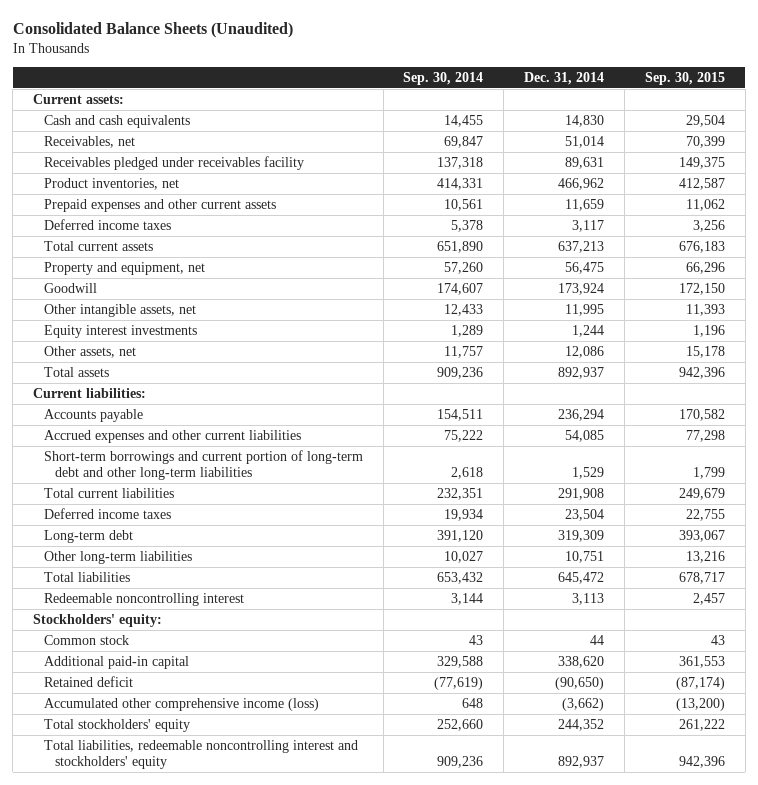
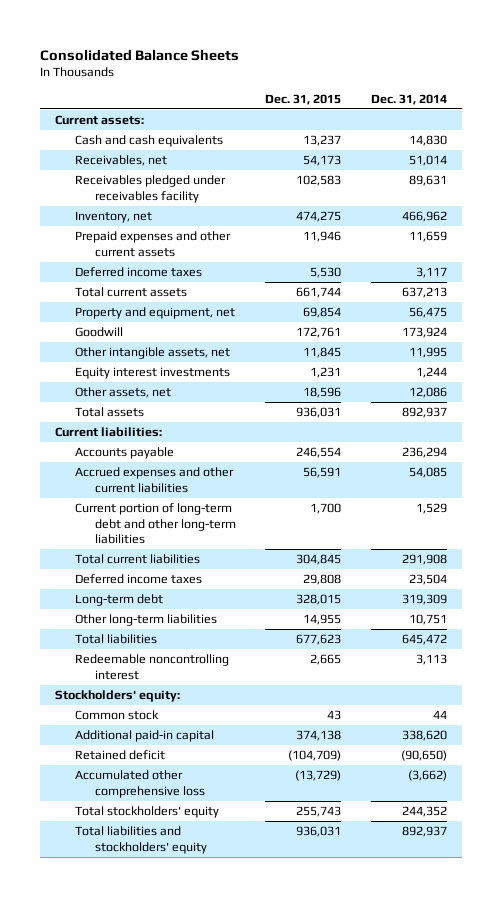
[12,22,293,39] Consolidated Balance Sheets (Unaudited) -> [40,48,240,61] Consolidated Balance Sheets
[403,71,484,85] Sep. 30, 2014 -> none
[644,71,725,85] Sep. 30, 2015 -> none
none -> [265,93,342,105] Dec. 31, 2015
[43,178,179,191] Product inventories, net -> [74,211,152,224] Inventory, net
[43,450,363,481] Short-term borrowings and current portion of long-term debt and other long-term liabilities -> [74,503,236,545] Current portion of long-term debt and other long-term liabilities
[43,698,319,712] Accumulated other comprehensive income (loss) -> [74,770,205,798] Accumulated other comprehensive loss
[43,740,358,770] Total liabilities, redeemable noncontrolling interest and stockholders' equity -> [74,826,207,854] Total liabilities and stockholders' equity

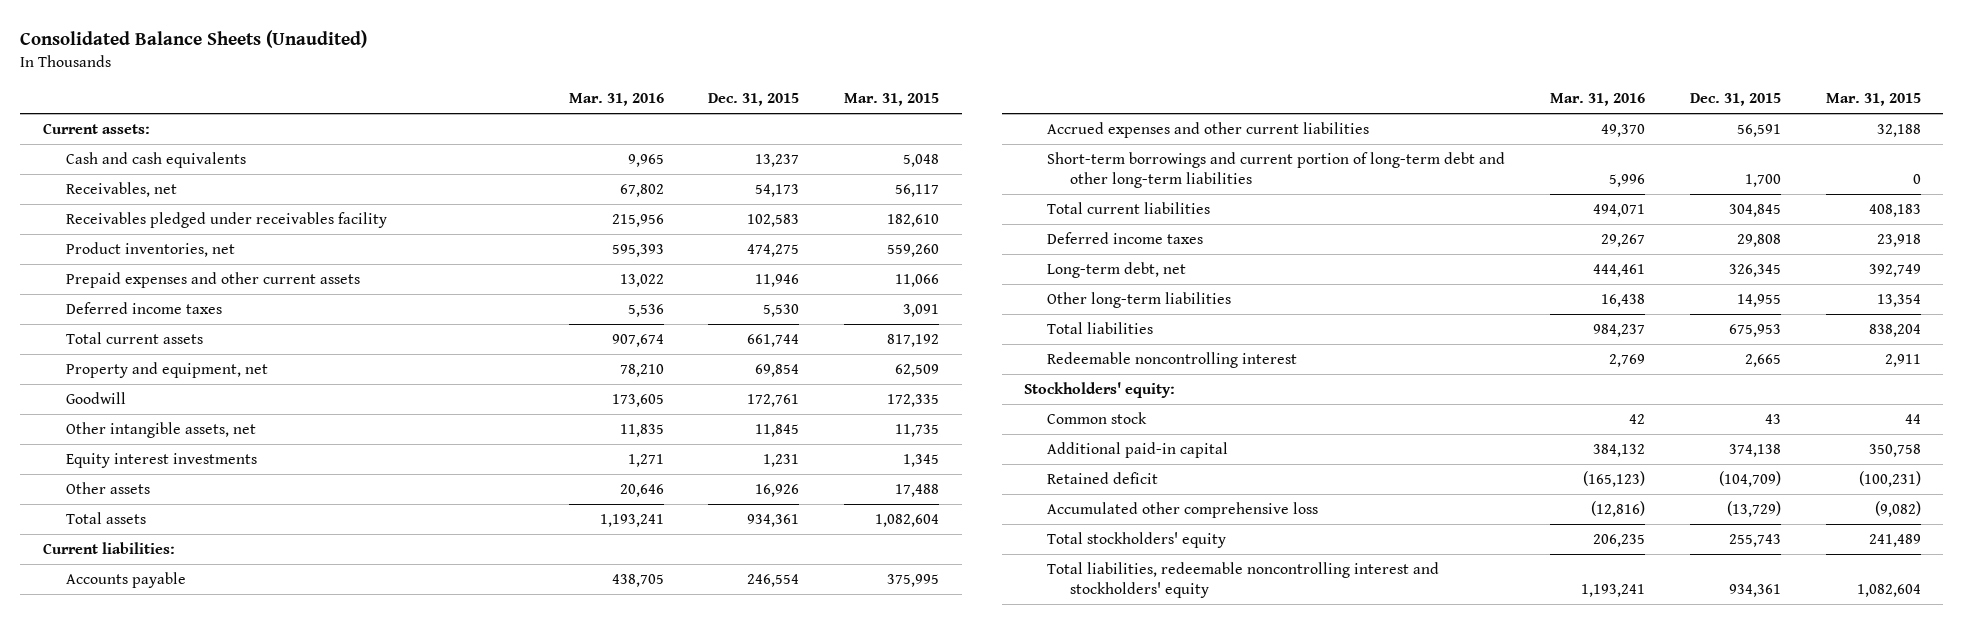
[40,48,240,61] Consolidated Balance Sheets -> [20,30,368,49] Consolidated Balance Sheets (Unaudited)
[370,93,447,105] Dec. 31, 2014 -> none
none -> [568,92,664,106] Mar. 31, 2016
none -> [844,92,940,106] Mar. 31, 2015
[74,211,152,224] Inventory, net -> [65,242,235,258] Product inventories, net
[74,387,171,399] Other assets, net -> [65,482,150,495] Other assets
[303,387,342,399] 18,596 -> [755,484,800,498] 16,926
[296,407,342,419] 936,031 -> [747,514,800,528] 934,361
[74,503,236,545] Current portion of long-term debt and other long-term liabilities -> [1047,152,1506,189] Short-term borrowings and current portion of long-term debt and other long-term liabilities
[74,594,163,607] Long-term debt -> [1047,262,1187,279] Long-term debt, net
[296,594,342,606] 328,015 -> [1729,264,1782,278] 326,345
[296,634,342,646] 677,623 -> [1729,324,1782,338] 675,953
[74,826,207,854] Total liabilities and stockholders' equity -> [1047,562,1440,599] Total liabilities, redeemable noncontrolling interest and stockholders' equity
[296,826,342,838] 936,031 -> [1729,584,1782,598] 934,361

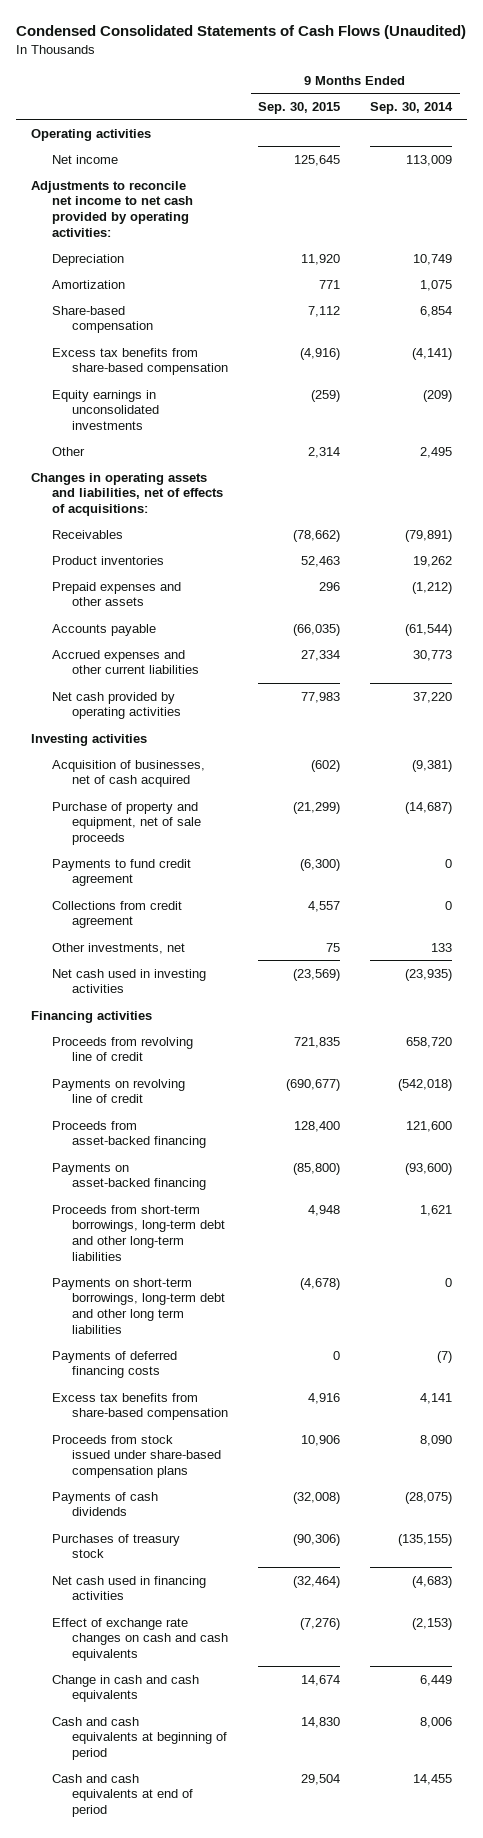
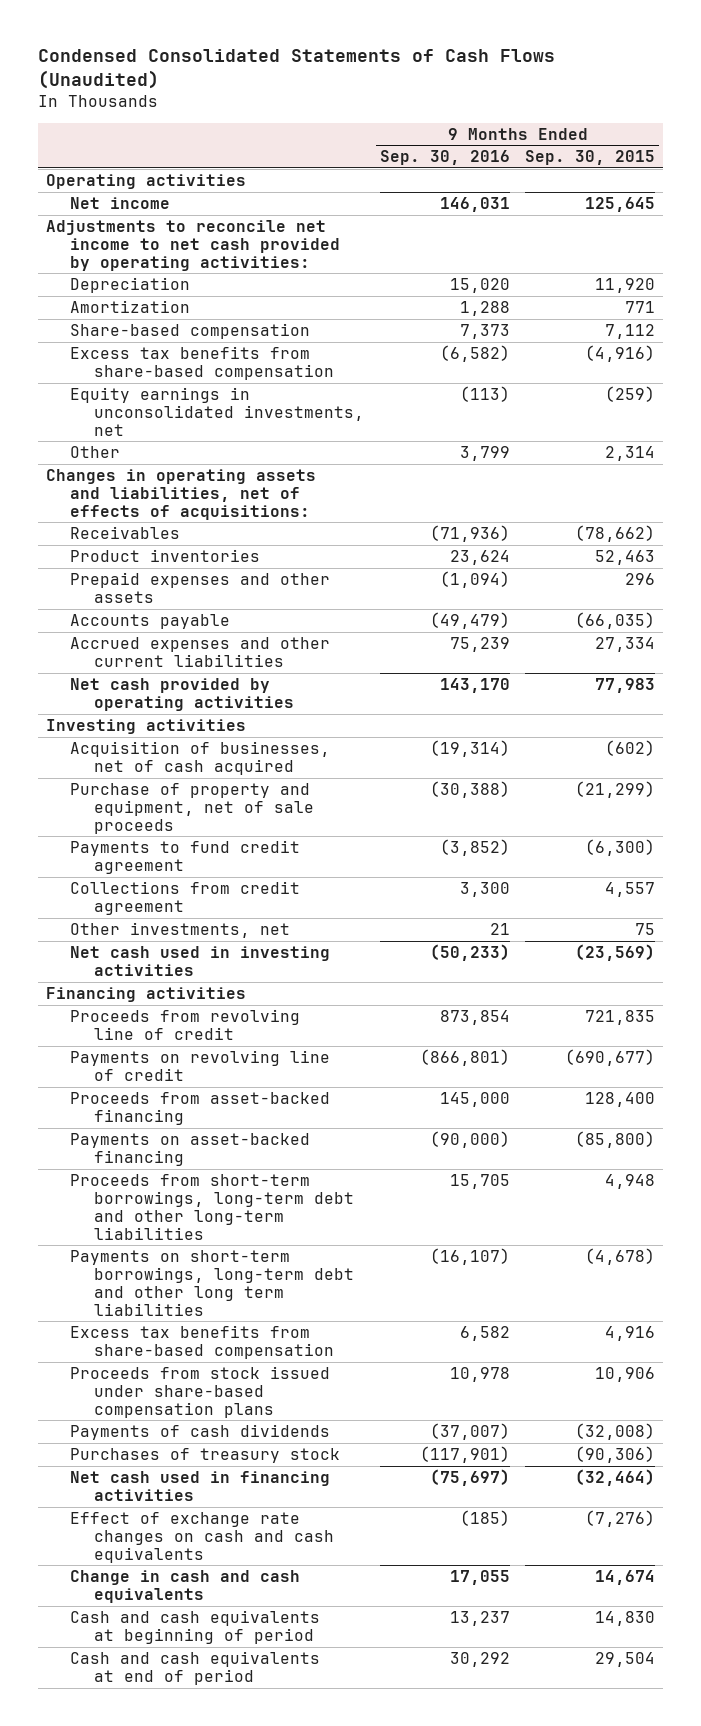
[370,101,454,114] Sep. 30, 2014 -> none
none -> [379,150,510,166] Sep. 30, 2016
[51,389,160,431] Equity earnings in unconsolidated investments -> [70,386,365,436] Equity earnings in unconsolidated investments, net
[51,1350,177,1379] Payments of deferred financing costs -> none

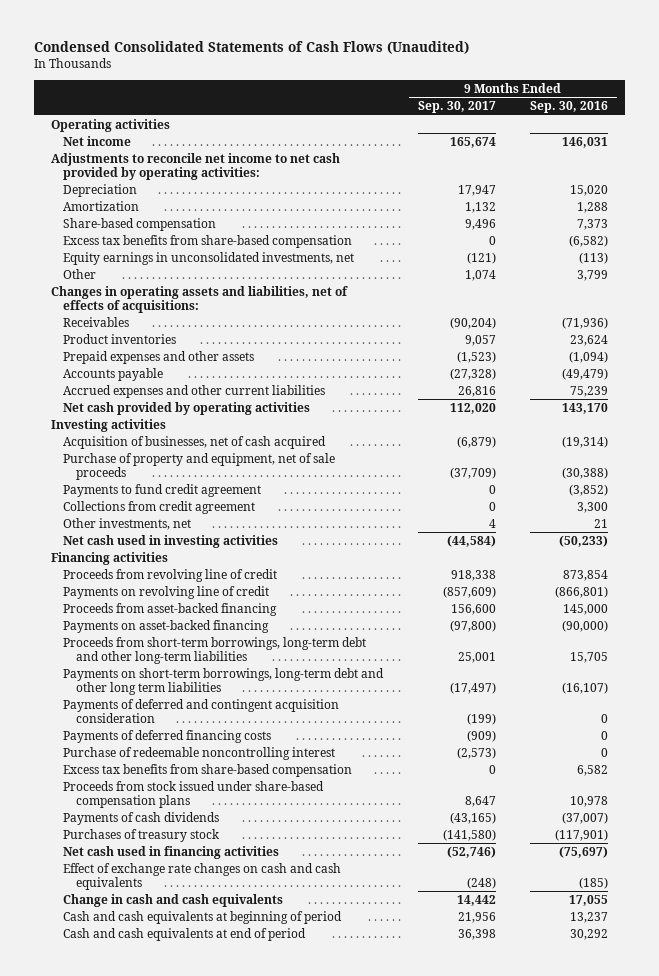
[525,150,656,166] Sep. 30, 2015 -> none
none -> [417,101,496,114] Sep. 30, 2017
none -> [63,698,340,723] Payments of deferred and contingent acquisition consideration
none -> [63,729,272,743] Payments of deferred financing costs
none -> [63,746,336,760] Purchase of redeemable noncontrolling interest

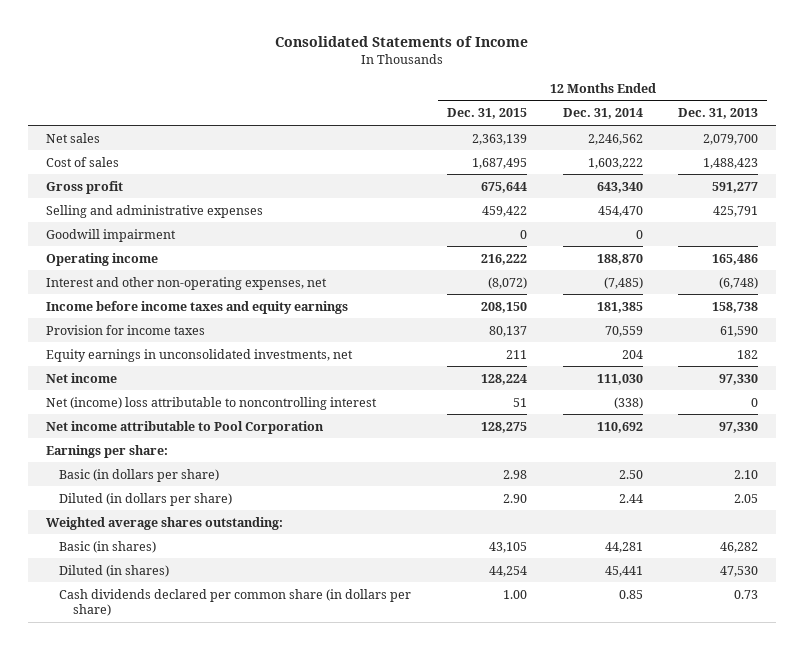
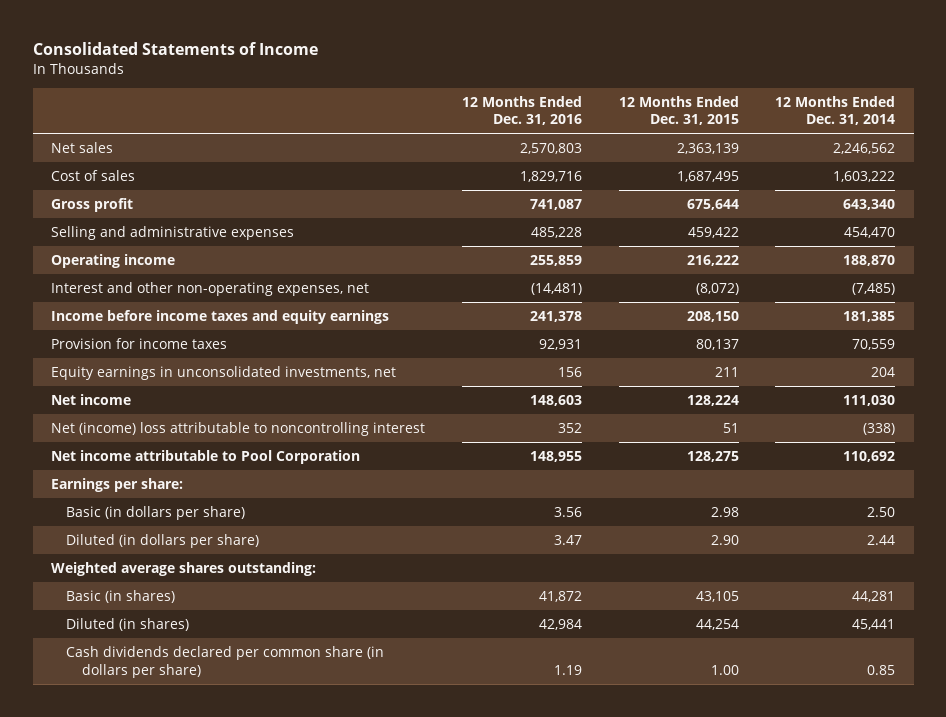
[678,108,759,120] Dec. 31, 2013 -> none
none -> [461,95,582,126] 12 Months Ended Dec. 31, 2016
[46,228,177,242] Goodwill impairment -> none

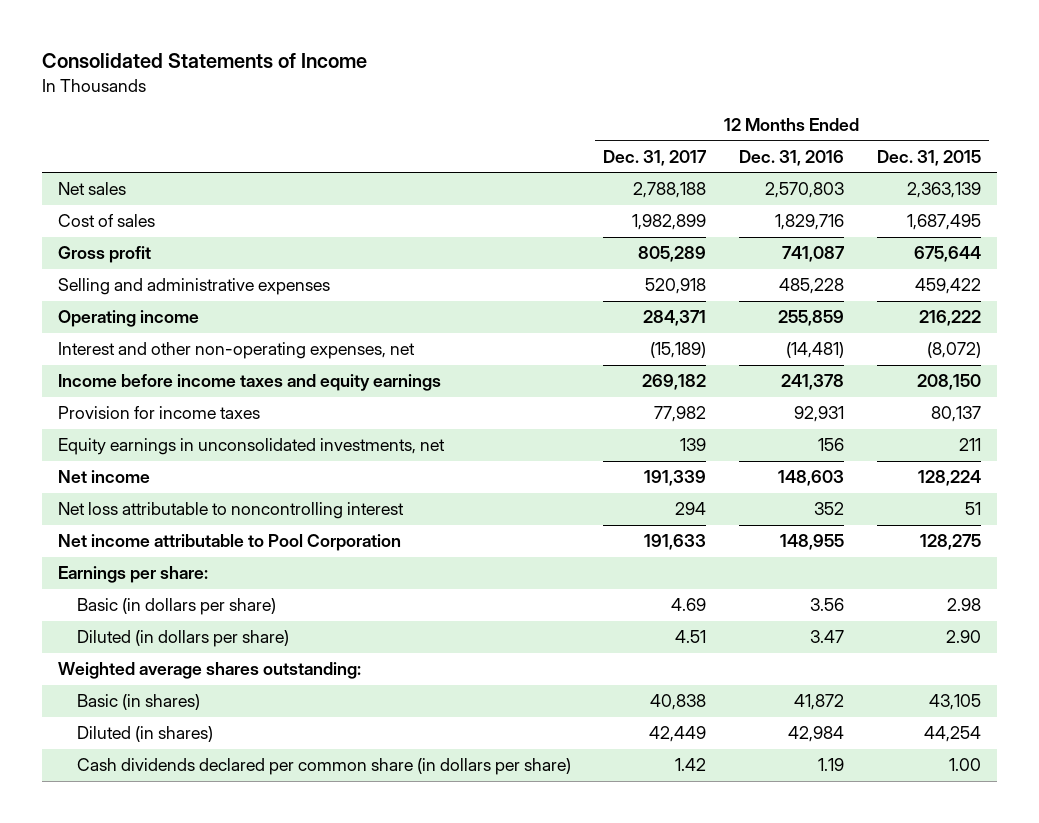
[775,95,896,126] 12 Months Ended Dec. 31, 2014 -> none
none -> [603,149,708,166] Dec. 31, 2017
[51,422,426,437] Net (income) loss attributable to noncontrolling interest -> [58,502,405,520] Net loss attributable to noncontrolling interest

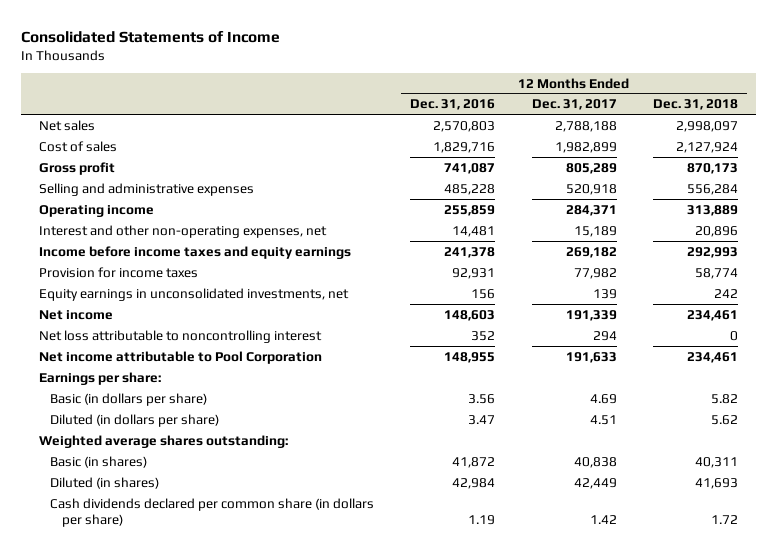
[876,149,981,166] Dec. 31, 2015 -> none
none -> [652,99,738,111] Dec. 31, 2018
[650,342,707,359] (15,189) -> [573,225,617,237] 15,189
[786,342,845,359] (14,481) -> [452,225,496,237] 14,481

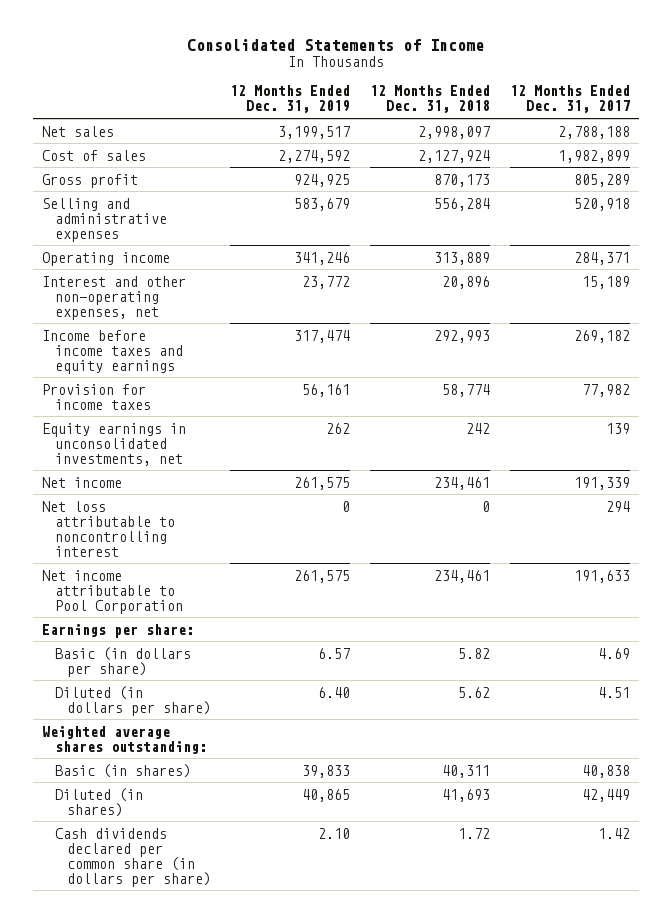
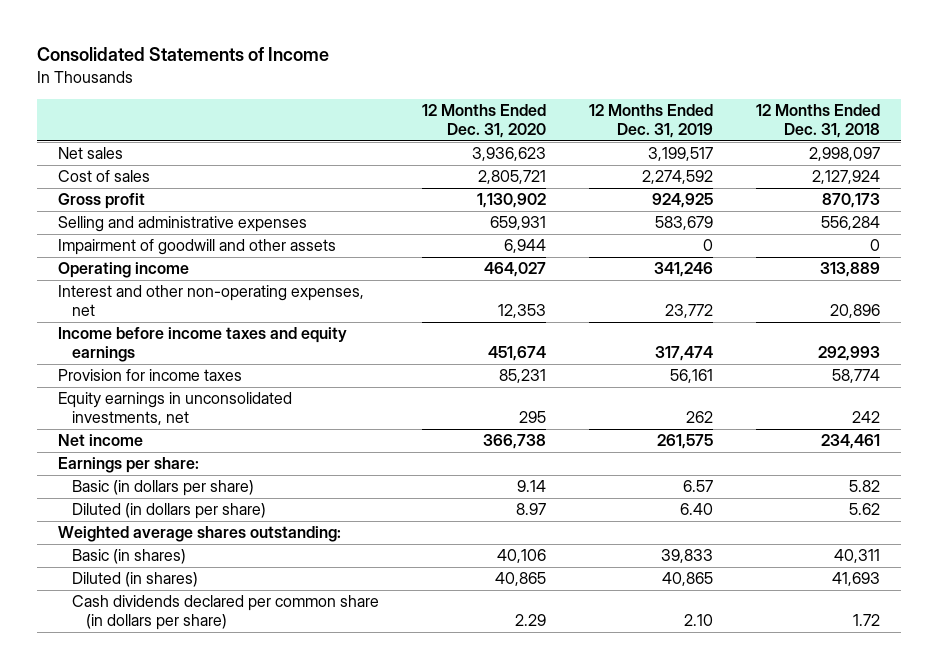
[509,85,630,114] 12 Months Ended Dec. 31, 2017 -> none
none -> [422,103,547,138] 12 Months Ended Dec. 31, 2020
none -> [58,239,337,256] Impairment of goodwill and other assets
[42,500,175,557] Net loss attributable to noncontrolling interest -> none
[42,569,183,614] Net income attributable to Pool Corporation -> none

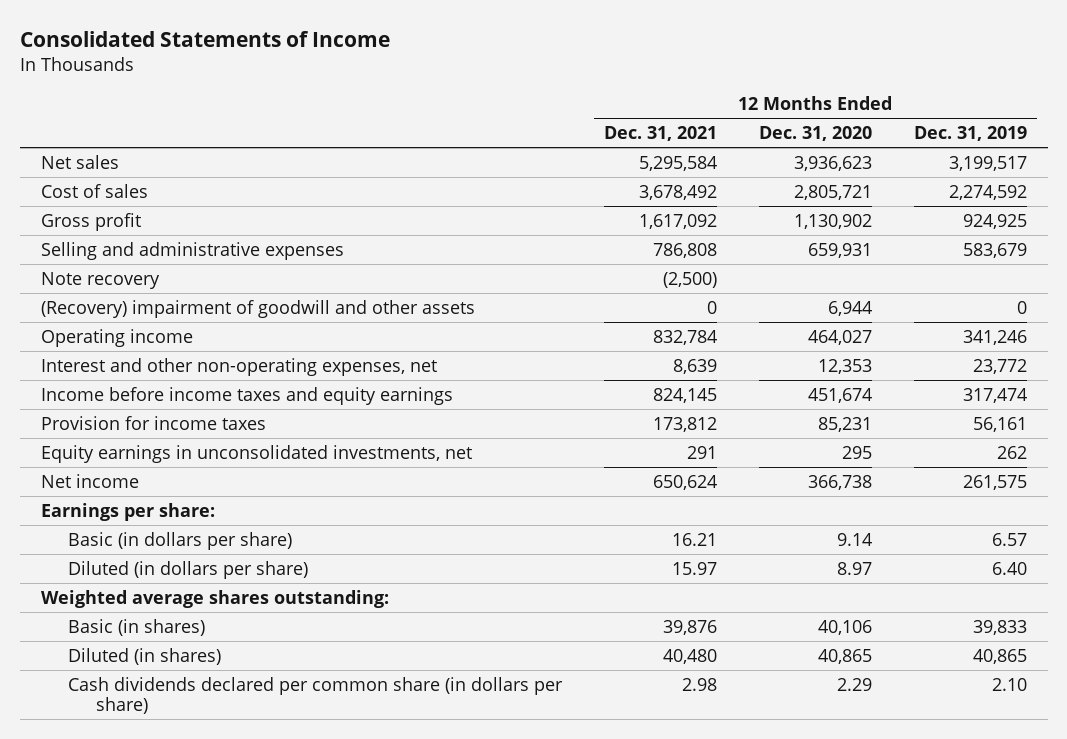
[755,103,880,138] 12 Months Ended Dec. 31, 2018 -> none
none -> [604,125,718,141] Dec. 31, 2021
none -> [40,271,160,289] Note recovery
[58,239,337,256] Impairment of goodwill and other assets -> [40,299,475,318] (Recovery) impairment of goodwill and other assets

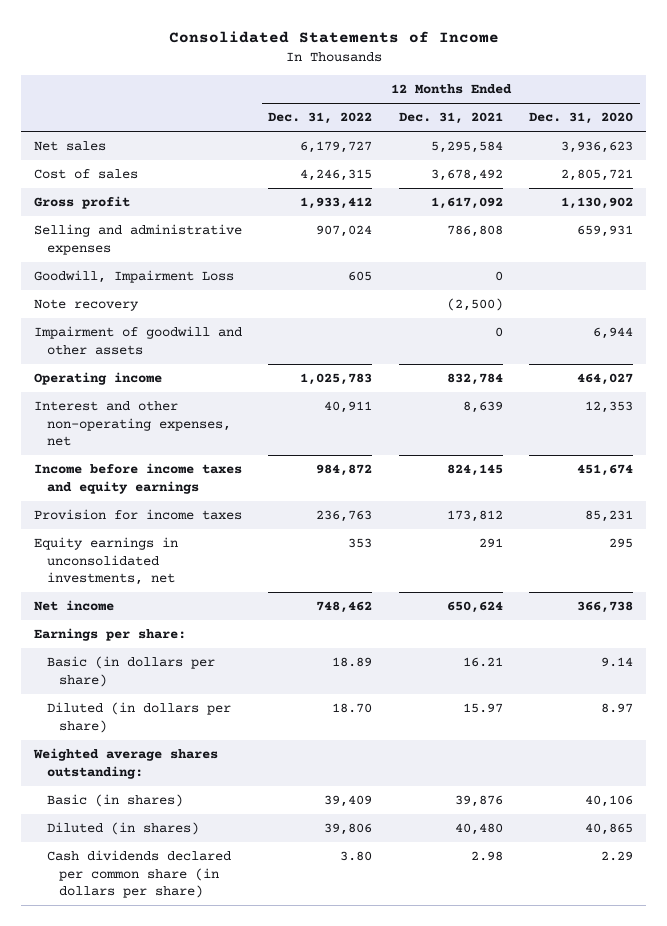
[913,125,1027,141] Dec. 31, 2019 -> none
none -> [268,112,373,125] Dec. 31, 2022
none -> [34,270,235,284] Goodwill, Impairment Loss
[40,299,475,318] (Recovery) impairment of goodwill and other assets -> [34,326,243,355] Impairment of goodwill and other assets

